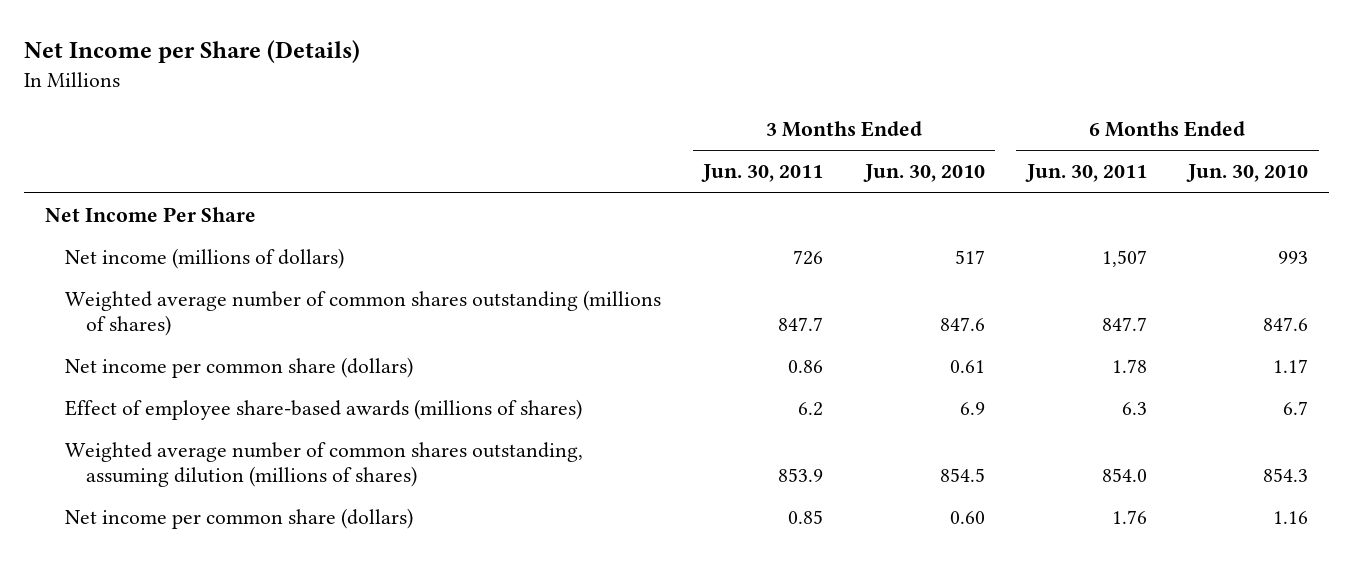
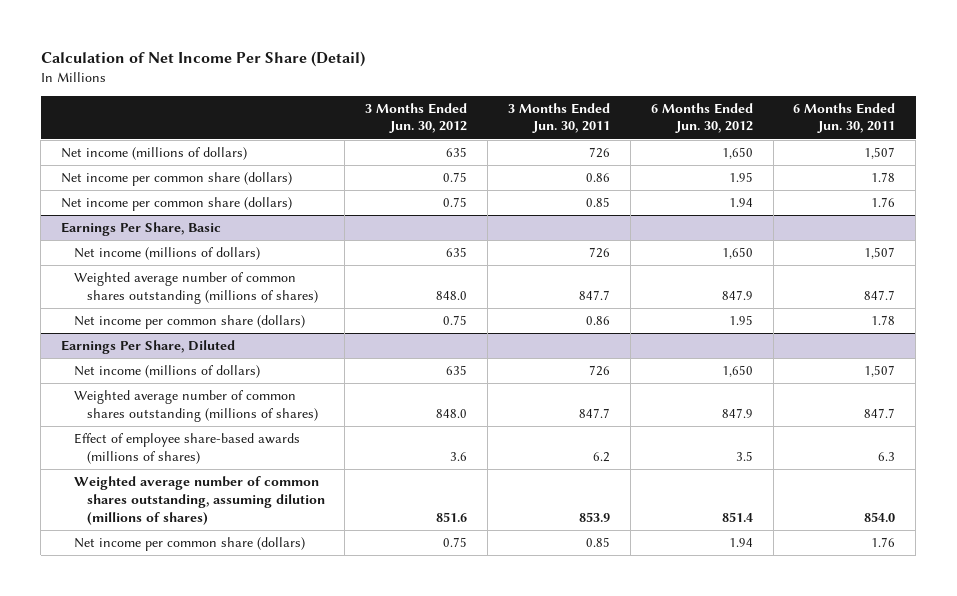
[24,39,361,63] Net Income per Share (Details) -> [40,50,365,67] Calculation of Net Income Per Share (Detail)
[862,164,985,183] Jun. 30, 2010 -> none
[1186,164,1309,183] Jun. 30, 2010 -> none
none -> [365,102,468,134] 3 Months Ended Jun. 30, 2012
none -> [650,102,753,134] 6 Months Ended Jun. 30, 2012
[45,207,257,223] Net Income Per Share -> none
none -> [61,172,293,187] Net income per common share (dollars)
none -> [61,197,293,212] Net income per common share (dollars)
none -> [61,222,222,237] Earnings Per Share, Basic
none -> [73,247,260,261] Net income (millions of dollars)
none -> [61,340,236,355] Earnings Per Share, Diluted
none -> [73,365,260,379] Net income (millions of dollars)
none -> [73,390,318,422] Weighted average number of common shares outstanding (millions of shares)

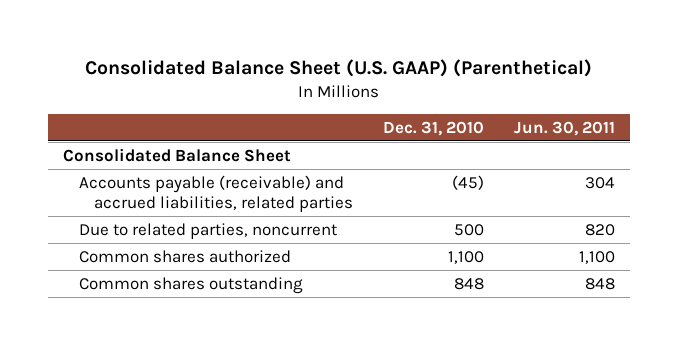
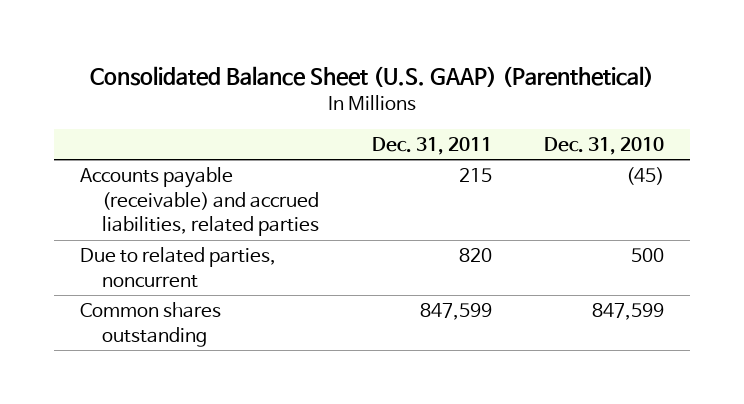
[514,120,616,136] Jun. 30, 2011 -> none
none -> [371,136,492,155] Dec. 31, 2011
[62,147,291,162] Consolidated Balance Sheet -> none
[78,249,291,263] Common shares authorized -> none
[454,277,485,290] 848 -> [591,303,664,321] 847,599

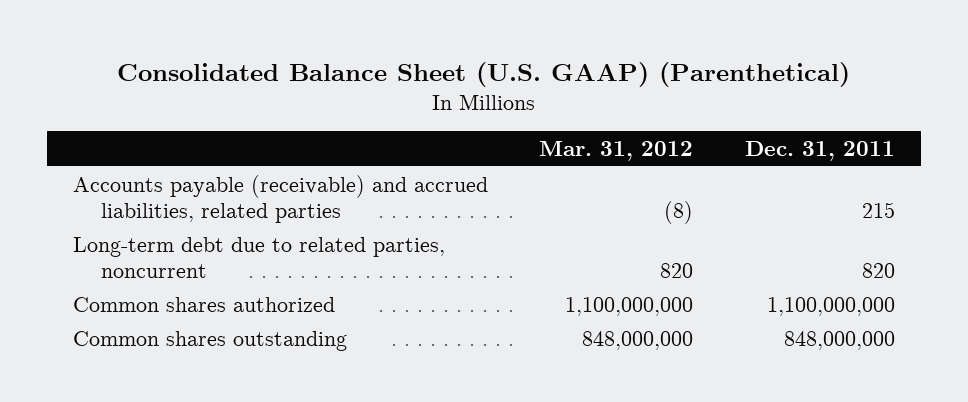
[543,136,664,155] Dec. 31, 2010 -> none
none -> [539,140,694,161] Mar. 31, 2012
[79,247,276,288] Due to related parties, noncurrent -> [73,236,446,278] Long-term debt due to related parties, noncurrent
none -> [73,296,336,312] Common shares authorized
[419,303,492,321] 847,599 -> [783,330,895,350] 848,000,000

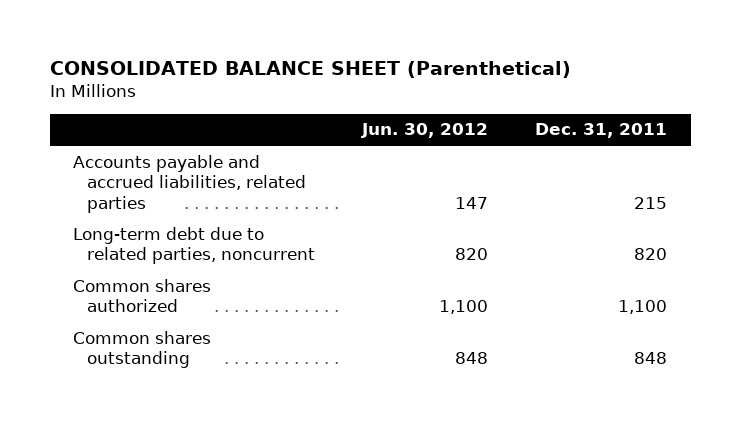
[116,61,850,87] Consolidated Balance Sheet (U.S. GAAP) (Parenthetical) -> [49,61,571,79] CONSOLIDATED BALANCE SHEET (Parenthetical)
[539,140,694,161] Mar. 31, 2012 -> none
none -> [361,123,489,139] Jun. 30, 2012
[73,174,489,223] Accounts payable (receivable) and accrued liabilities, related parties -> [73,154,306,213] Accounts payable and accrued liabilities, related parties
[766,296,895,316] 1,100,000,000 -> [618,300,668,315] 1,100
[783,330,895,350] 848,000,000 -> [634,352,668,365] 848

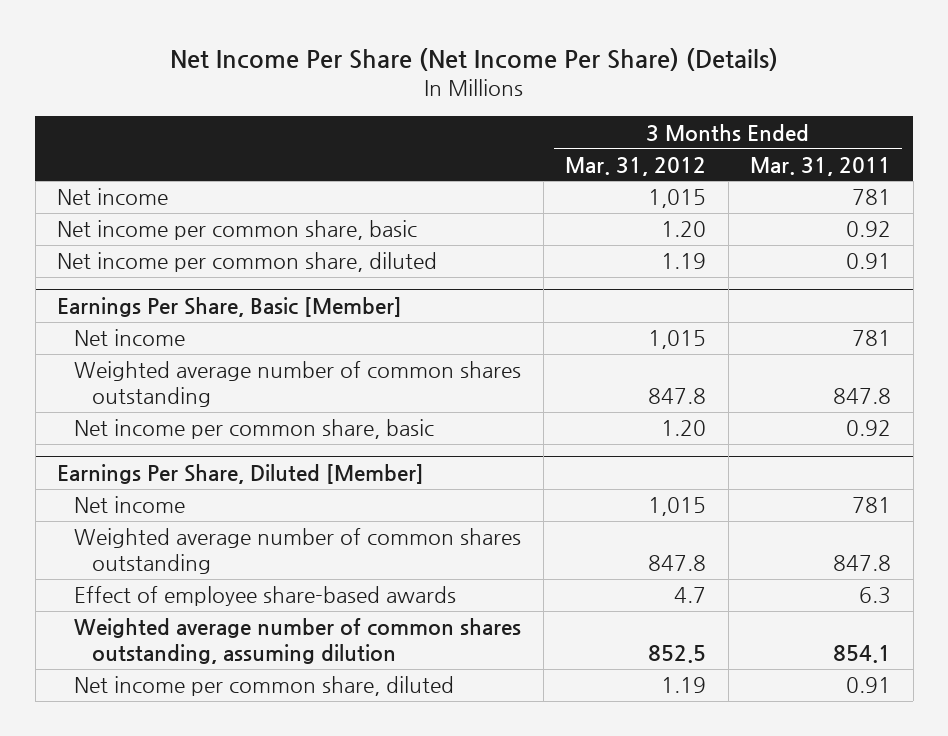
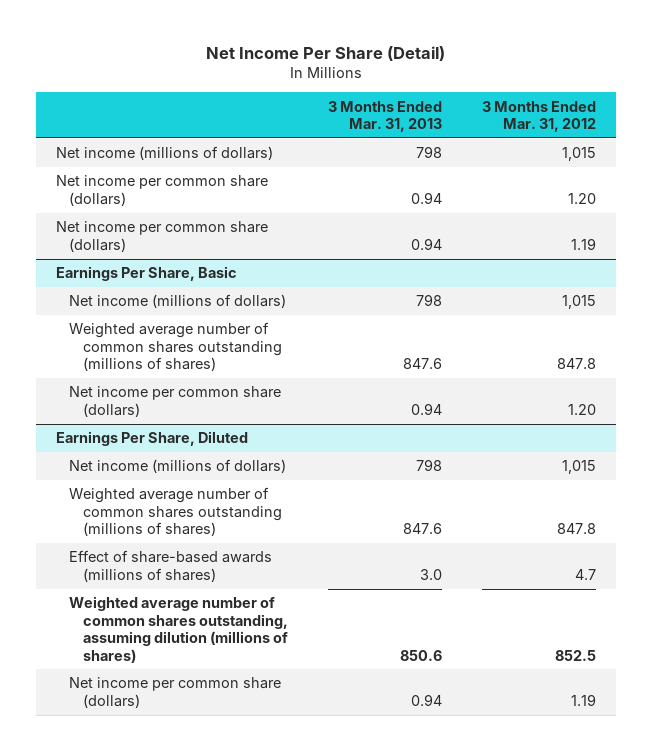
[170,48,779,72] Net Income Per Share (Net Income Per Share) (Details) -> [206,45,446,61] Net Income Per Share (Detail)
[750,156,892,176] Mar. 31, 2011 -> none
none -> [327,100,442,133] 3 Months Ended Mar. 31, 2013
[57,188,169,206] Net income -> [56,146,274,161] Net income (millions of dollars)
[57,220,418,241] Net income per common share, basic -> [56,175,269,206] Net income per common share (dollars)
[57,252,438,273] Net income per common share, diluted -> [56,221,269,252] Net income per common share (dollars)
[57,297,403,318] Earnings Per Share, Basic [Member] -> [56,266,238,282] Earnings Per Share, Basic
[74,329,186,347] Net income -> [69,294,287,309] Net income (millions of dollars)
[74,361,522,408] Weighted average number of common shares outstanding -> [69,322,282,372] Weighted average number of common shares outstanding (millions of shares)
[74,419,435,440] Net income per common share, basic -> [69,386,282,417] Net income per common share (dollars)
[57,464,425,485] Earnings Per Share, Diluted [Member] -> [56,431,249,447] Earnings Per Share, Diluted
[74,496,186,514] Net income -> [69,459,287,474] Net income (millions of dollars)
[74,528,522,575] Weighted average number of common shares outstanding -> [69,487,282,537] Weighted average number of common shares outstanding (millions of shares)
[74,586,457,607] Effect of employee share-based awards -> [69,550,273,582] Effect of share-based awards (millions of shares)
[74,618,522,665] Weighted average number of common shares outstanding, assuming dilution -> [69,596,288,663] Weighted average number of common shares outstanding, assuming dilution (millions of shares)
[74,676,455,697] Net income per common share, diluted -> [69,677,282,708] Net income per common share (dollars)

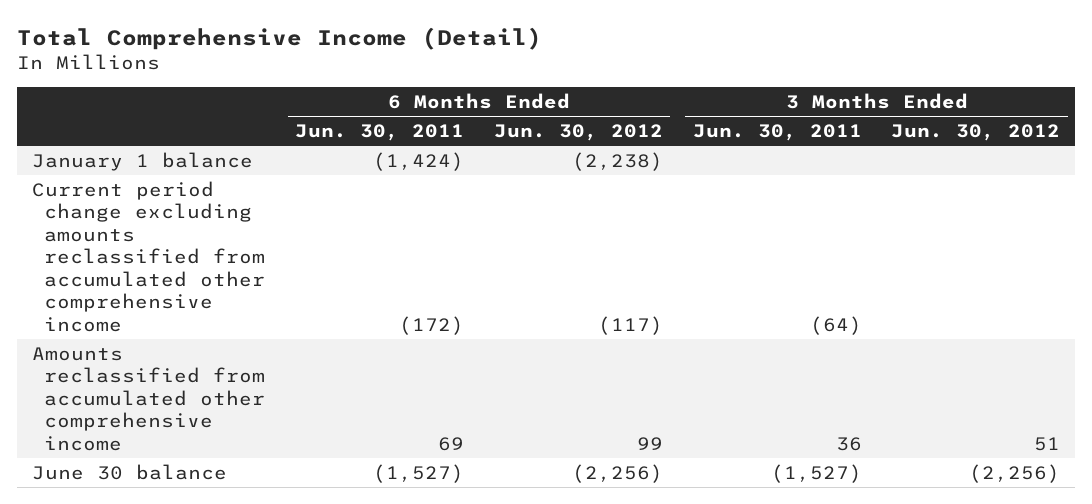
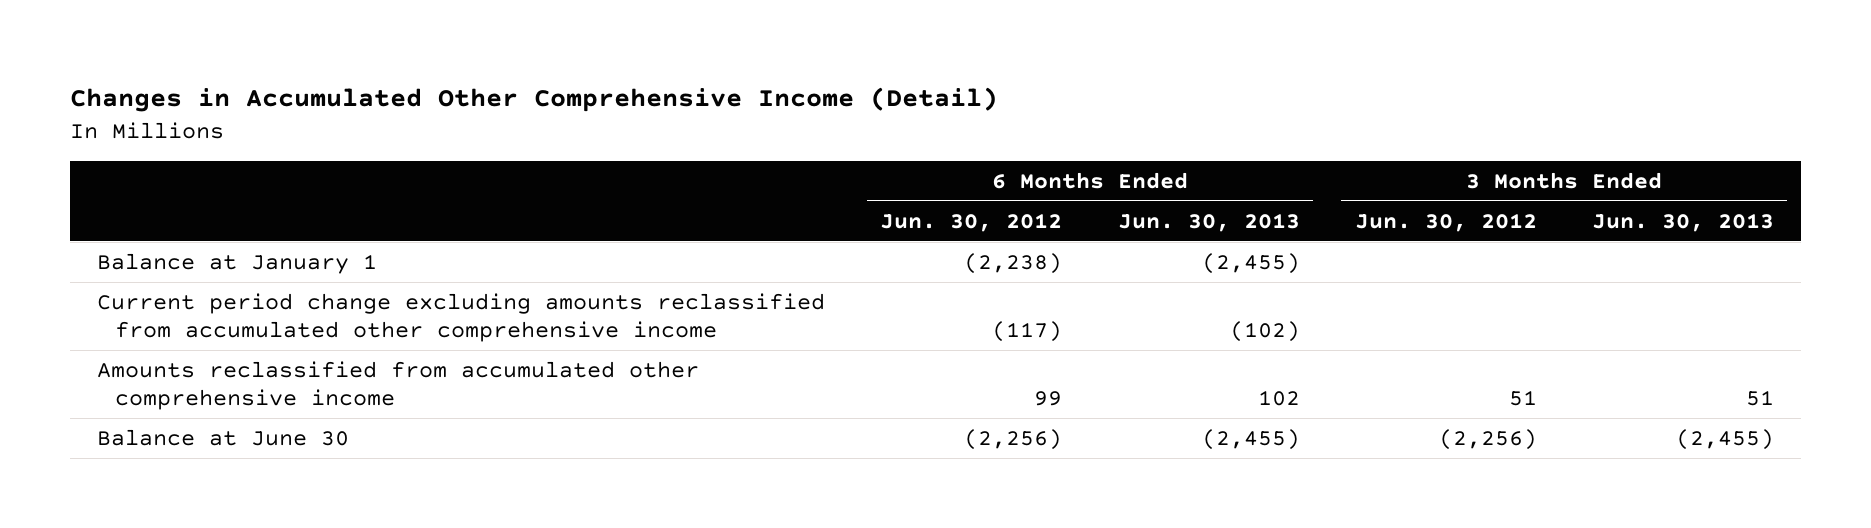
[16,26,542,50] Total Comprehensive Income (Detail) -> [69,87,998,113] Changes in Accumulated Other Comprehensive Income (Detail)
[295,123,465,141] Jun. 30, 2011 -> none
[692,123,862,141] Jun. 30, 2011 -> none
none -> [1117,212,1300,232] Jun. 30, 2013
none -> [1591,212,1774,232] Jun. 30, 2013
[31,151,253,171] January 1 balance -> [97,252,378,274] Balance at January 1
[31,463,227,480] June 30 balance -> [97,428,350,446] Balance at June 30

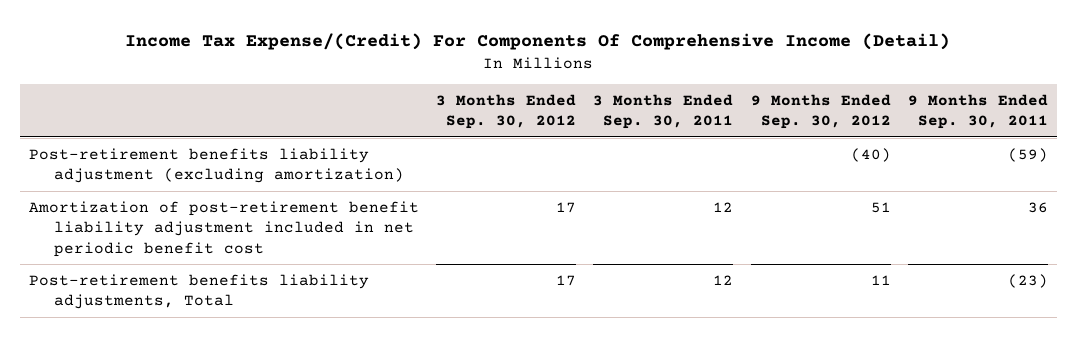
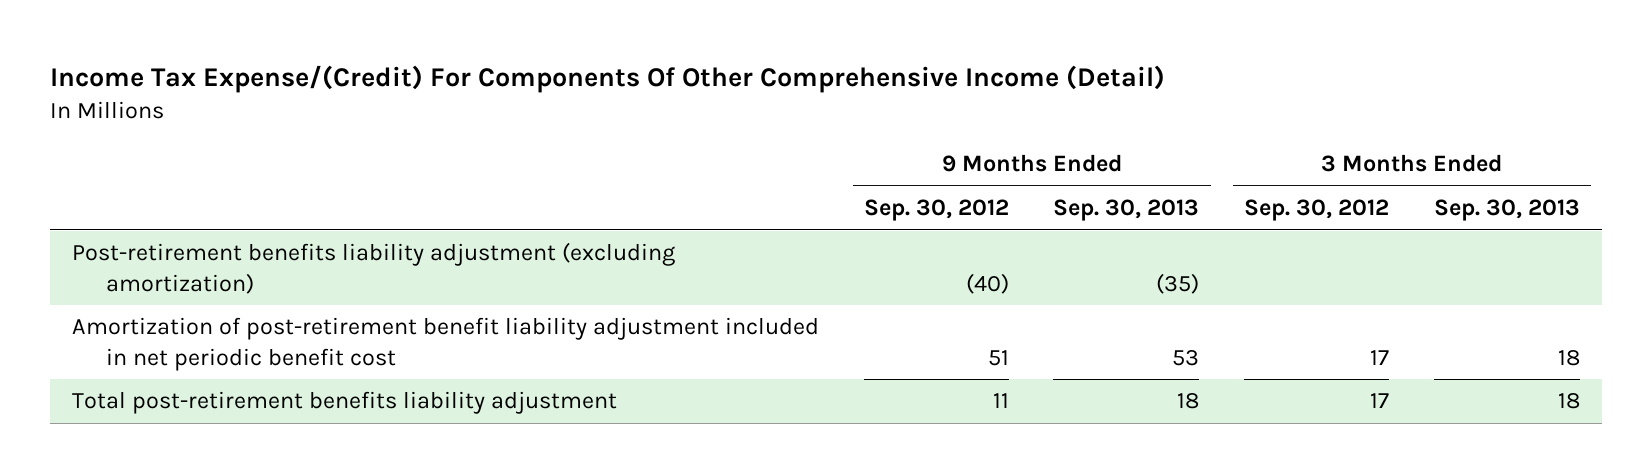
[125,32,951,50] Income Tax Expense/(Credit) For Components Of Comprehensive Income (Detail) -> [49,65,1165,94] Income Tax Expense/(Credit) For Components Of Other Comprehensive Income (Detail)
[593,93,734,130] 3 Months Ended Sep. 30, 2011 -> none
[907,93,1048,130] 9 Months Ended Sep. 30, 2011 -> none
none -> [1053,199,1200,222] Sep. 30, 2013
none -> [1433,199,1580,222] Sep. 30, 2013
[29,273,370,310] Post-retirement benefits liability adjustments, Total -> [72,391,618,415] Total post-retirement benefits liability adjustment

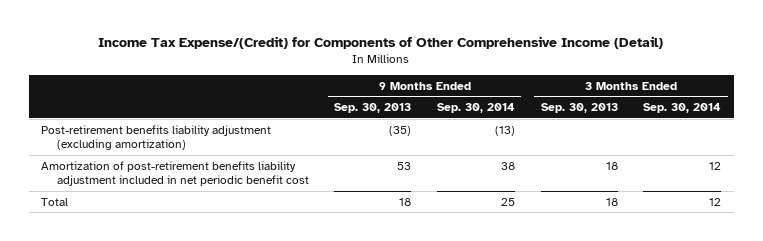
[49,65,1165,94] Income Tax Expense/(Credit) For Components Of Other Comprehensive Income (Detail) -> [98,36,664,50] Income Tax Expense/(Credit) for Components of Other Comprehensive Income (Detail)
[863,199,1009,222] Sep. 30, 2012 -> none
[1244,199,1390,222] Sep. 30, 2012 -> none
none -> [436,103,515,114] Sep. 30, 2014
none -> [643,103,722,114] Sep. 30, 2014
[72,317,820,371] Amortization of post-retirement benefit liability adjustment included in net periodic benefit cost -> [41,160,309,187] Amortization of post-retirement benefits liability adjustment included in net periodic benefit cost
[72,391,618,415] Total post-retirement benefits liability adjustment -> [41,197,69,206] Total

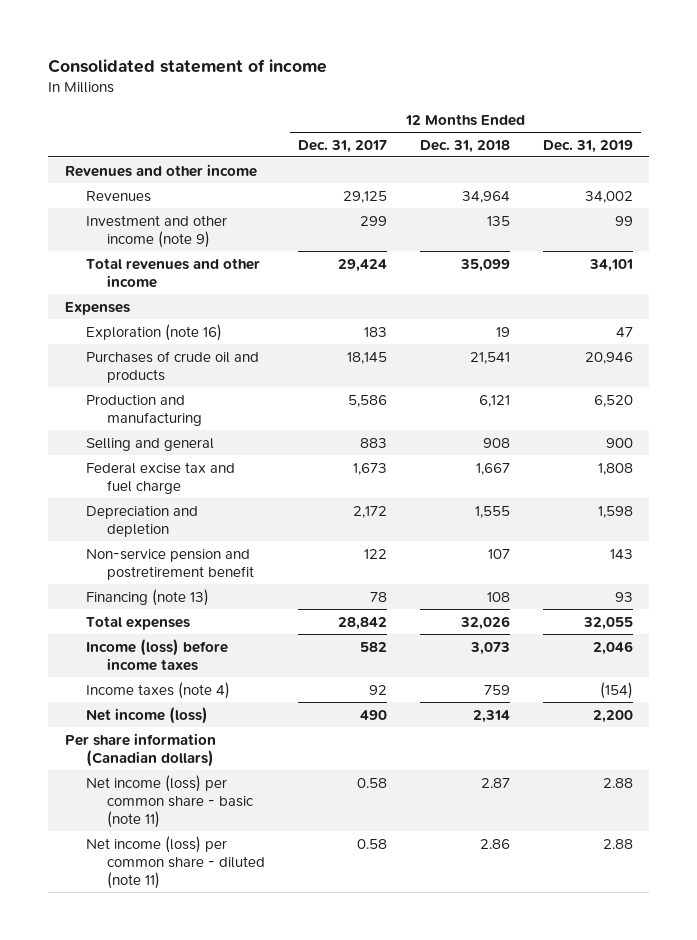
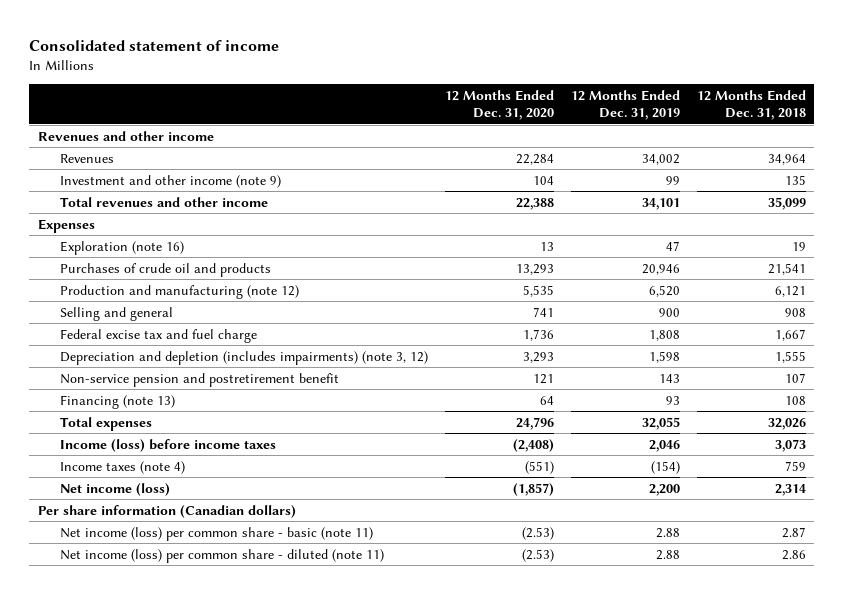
[298,139,388,153] Dec. 31, 2017 -> none
none -> [444,89,554,121] 12 Months Ended Dec. 31, 2020
[85,393,203,426] Production and manufacturing -> [59,284,299,299] Production and manufacturing (note 12)
[85,504,198,537] Depreciation and depletion -> [59,350,428,365] Depreciation and depletion (includes impairments) (note 3, 12)

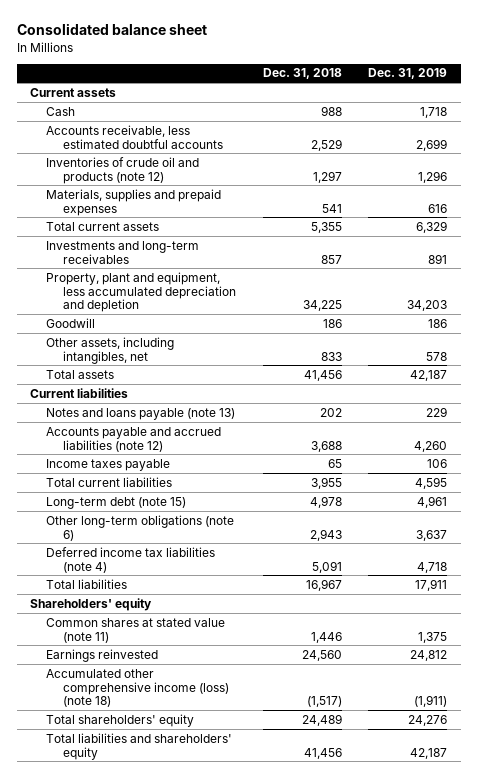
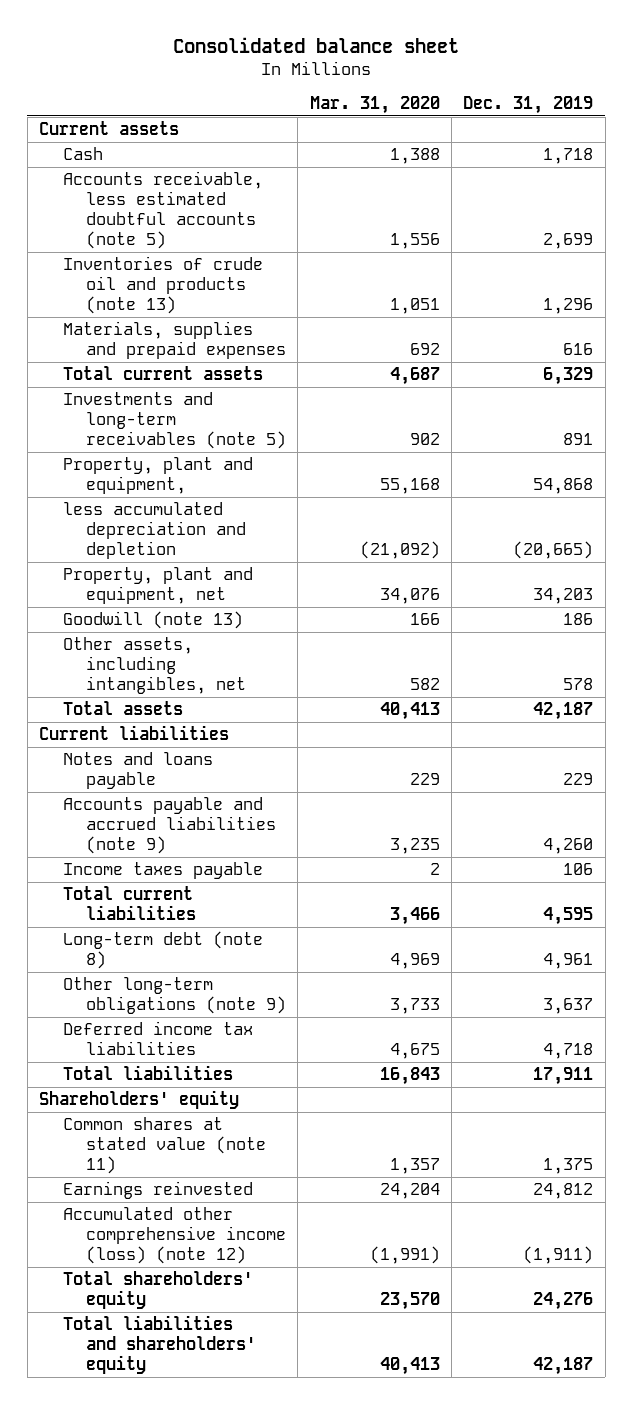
[262,68,342,80] Dec. 31, 2018 -> none
none -> [309,96,440,115] Mar. 31, 2020
[46,124,224,149] Accounts receivable, less estimated doubtful accounts -> [62,171,263,250] Accounts receivable, less estimated doubtful accounts (note 5)
[46,156,200,184] Inventories of crude oil and products (note 12) -> [62,256,263,315] Inventories of crude oil and products (note 13)
[46,240,200,264] Investments and long-term receivables -> [62,392,287,450] Investments and long-term receivables (note 5)
none -> [62,457,253,495] Property, plant and equipment,
none -> [62,502,247,560] less accumulated depreciation and depletion
[46,271,237,313] Property, plant and equipment, less accumulated depreciation and depletion -> [62,567,253,605] Property, plant and equipment, net
[46,317,96,328] Goodwill -> [62,611,243,630] Goodwill (note 13)
[46,407,236,420] Notes and loans payable (note 13) -> [62,752,213,790] Notes and loans payable
[46,426,222,452] Accounts payable and accrued liabilities (note 12) -> [62,797,277,855] Accounts payable and accrued liabilities (note 9)
[46,496,187,509] Long-term debt (note 15) -> [62,931,263,970] Long-term debt (note 8)
[46,514,235,541] Other long-term obligations (note 6) -> [62,977,287,1015] Other long-term obligations (note 9)
[46,546,216,573] Deferred income tax liabilities (note 4) -> [62,1021,253,1056] Deferred income tax liabilities
[46,668,230,708] Accumulated other comprehensive income (loss) (note 18) -> [62,1207,287,1265] Accumulated other comprehensive income (loss) (note 12)

